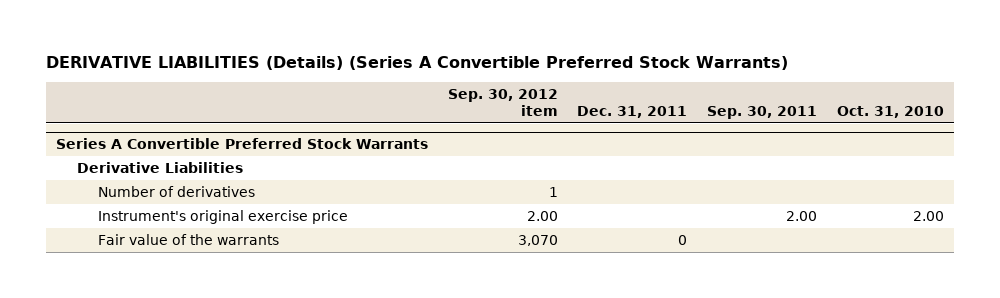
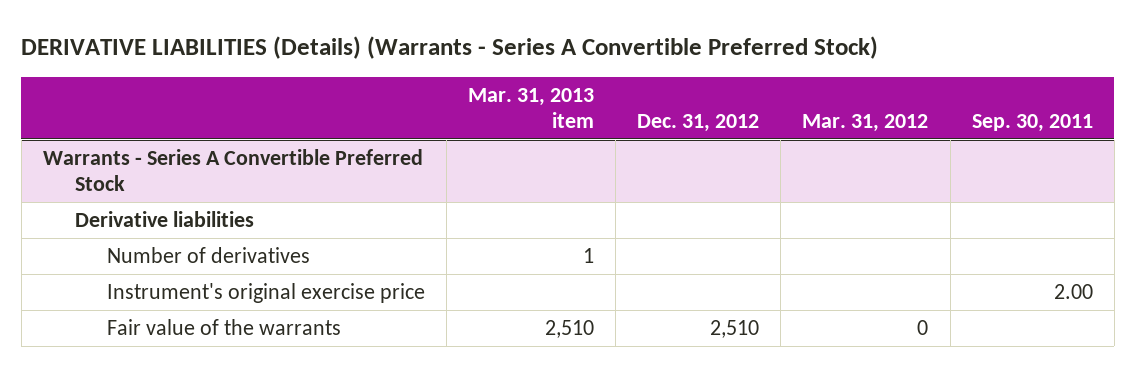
[46,55,789,70] DERIVATIVE LIABILITIES (Details) (Series A Convertible Preferred Stock Warrants) -> [21,35,879,59] DERIVATIVE LIABILITIES (Details) (Warrants - Series A Convertible Preferred Stock)
[447,88,558,116] Sep. 30, 2012 item -> none
[577,105,688,118] Dec. 31, 2011 -> none
[836,105,944,118] Oct. 31, 2010 -> none
none -> [467,87,594,128] Mar. 31, 2013 item
none -> [637,113,760,132] Dec. 31, 2012
none -> [802,113,929,132] Mar. 31, 2012
[55,138,428,150] Series A Convertible Preferred Stock Warrants -> [42,149,423,192] Warrants - Series A Convertible Preferred Stock
[76,162,243,174] Derivative Liabilities -> [74,211,254,228] Derivative liabilities

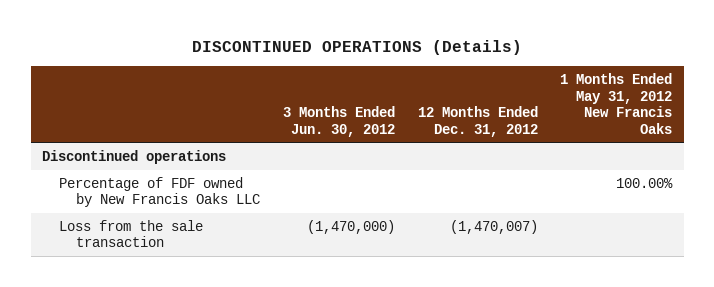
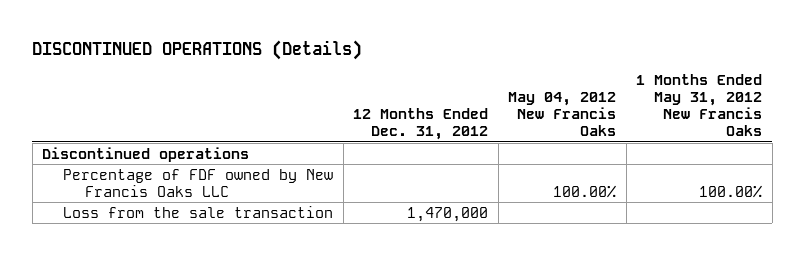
[283,106,396,137] 3 Months Ended Jun. 30, 2012 -> none
none -> [508,92,617,136] May 04, 2012 New Francis Oaks
[449,219,538,234] (1,470,007) -> [407,206,489,222] 1,470,000

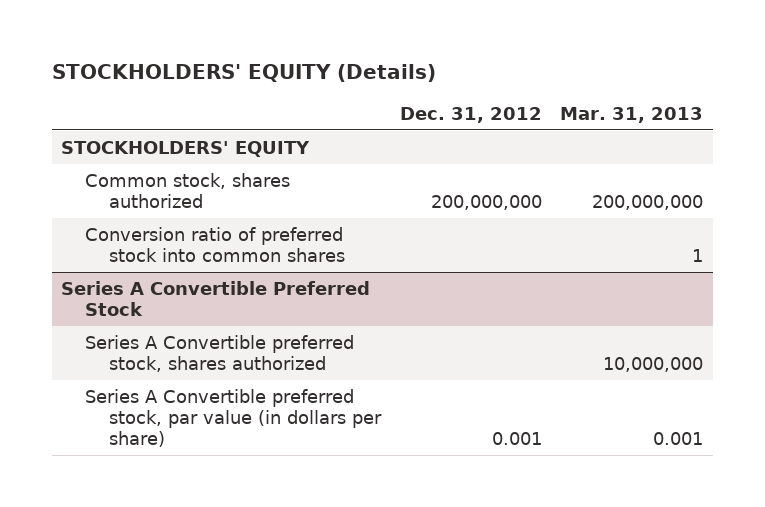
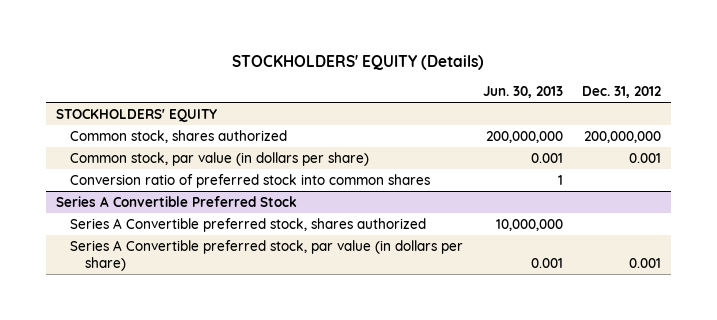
[560,106,704,123] Mar. 31, 2013 -> none
none -> [482,85,563,98] Jun. 30, 2013
none -> [70,151,370,166] Common stock, par value (in dollars per share)

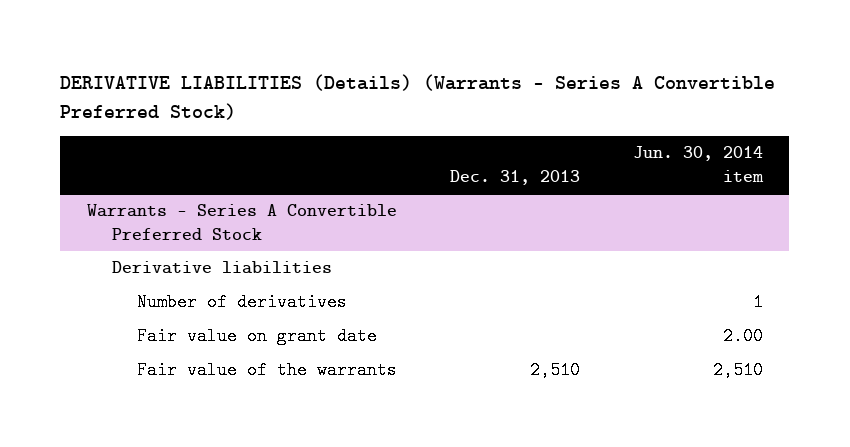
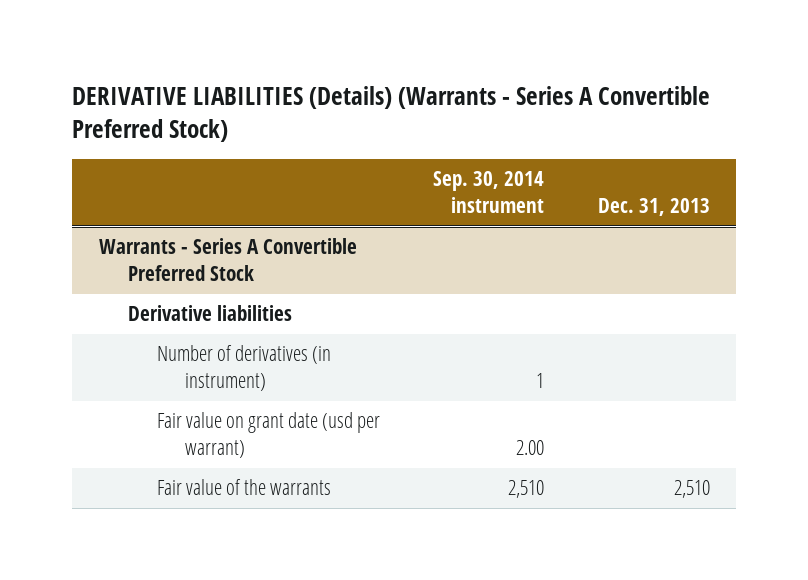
[632,146,764,182] Jun. 30, 2014 item -> none
none -> [433,171,545,214] Sep. 30, 2014 instrument
[137,293,348,312] Number of derivatives -> [156,345,331,392] Number of derivatives (in instrument)
[137,327,378,346] Fair value on grant date -> [156,412,380,459] Fair value on grant date (usd per warrant)

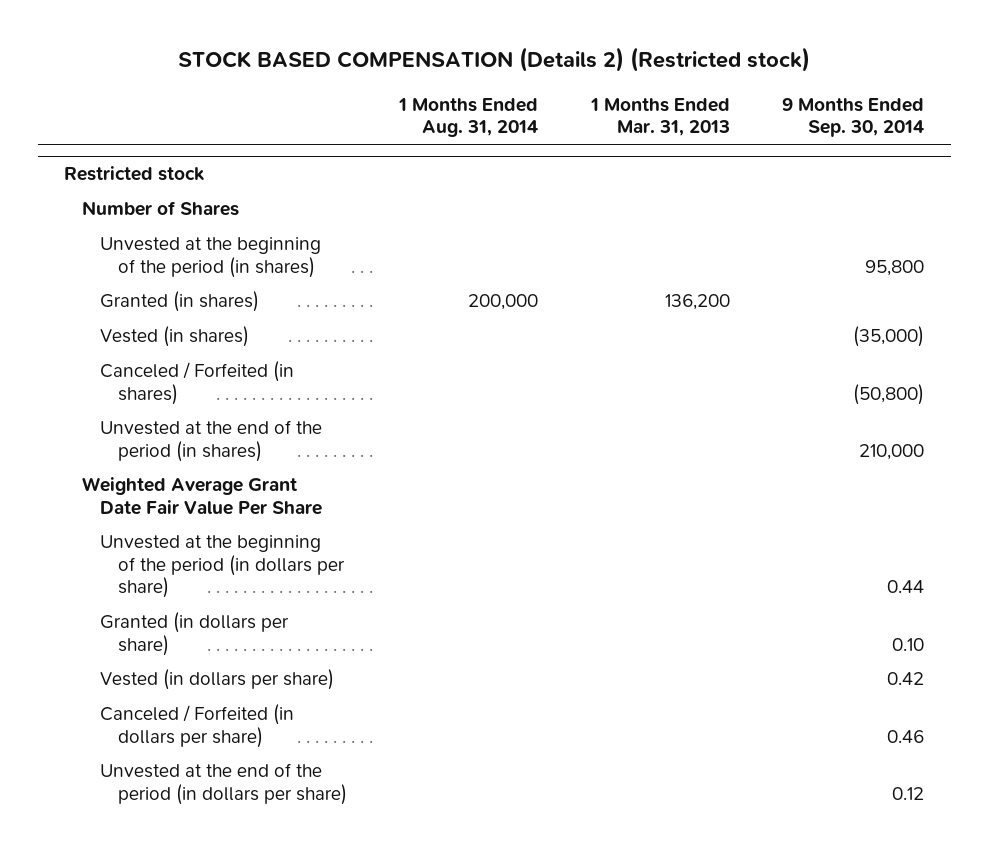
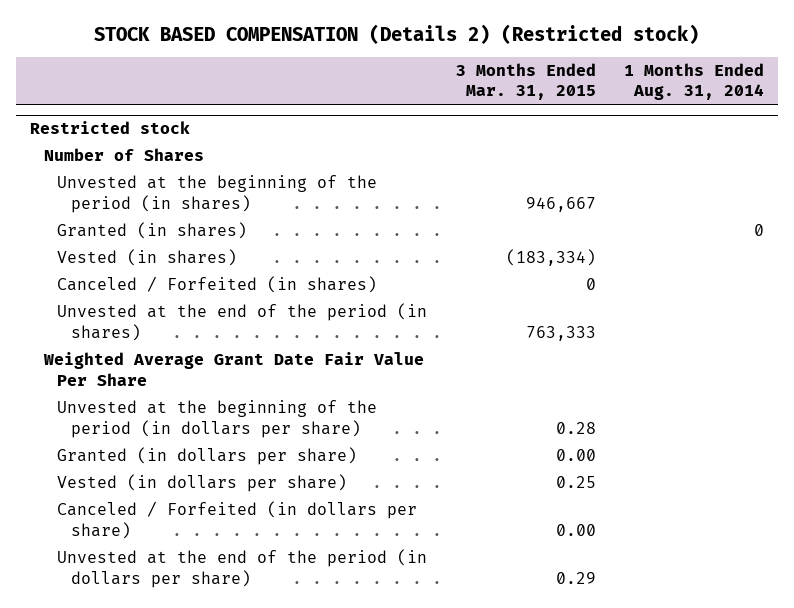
[589,97,730,137] 1 Months Ended Mar. 31, 2013 -> none
[782,97,925,138] 9 Months Ended Sep. 30, 2014 -> none
none -> [455,62,596,101] 3 Months Ended Mar. 31, 2015
[468,294,539,311] 200,000 -> [753,224,764,237] 0

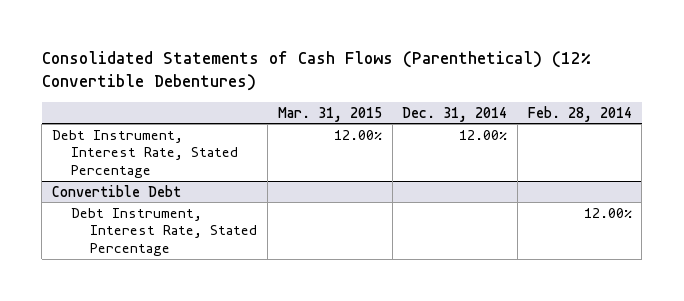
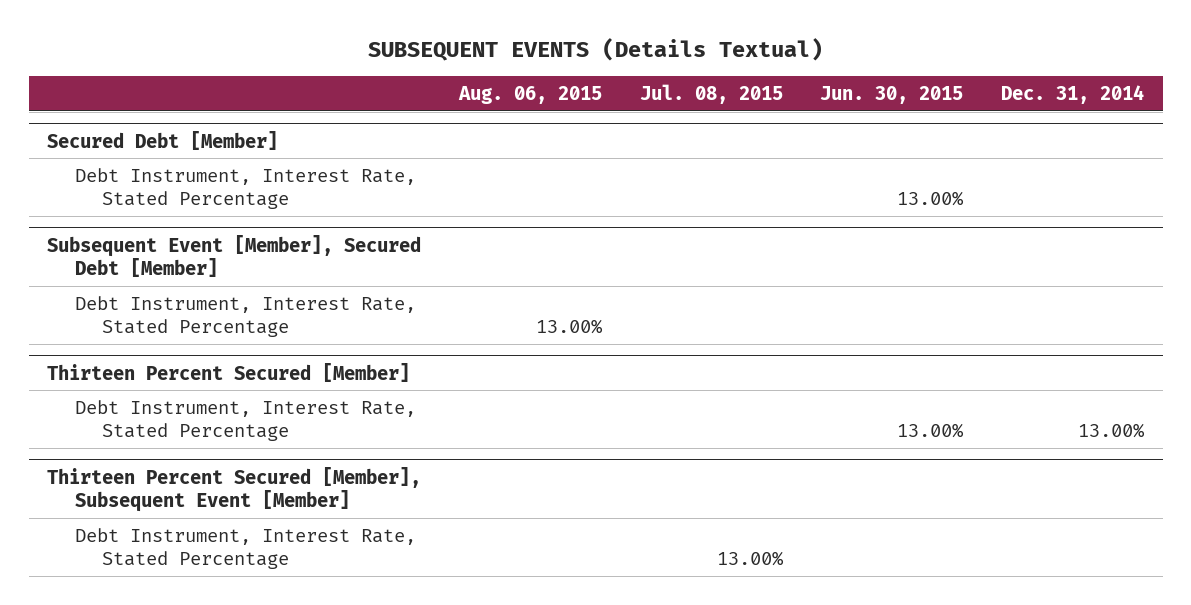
[41,51,591,92] Consolidated Statements of Cash Flows (Parenthetical) (12% Convertible Debentures) -> [367,38,823,62] SUBSEQUENT EVENTS (Details Textual)
[277,106,382,122] Mar. 31, 2015 -> none
[527,105,632,122] Feb. 28, 2014 -> none
none -> [458,85,603,104] Aug. 06, 2015
none -> [639,83,783,104] Jul. 08, 2015
none -> [820,85,964,104] Jun. 30, 2015
[51,129,239,179] Debt Instrument, Interest Rate, Stated Percentage -> none
[51,184,181,197] Convertible Debt -> none
[71,207,258,257] Debt Instrument, Interest Rate, Stated Percentage -> none
none -> [47,130,279,150] Secured Debt [Member]
none -> [74,167,416,210] Debt Instrument, Interest Rate, Stated Percentage
none -> [47,234,422,278] Subsequent Event [Member], Secured Debt [Member]
none -> [74,295,416,338] Debt Instrument, Interest Rate, Stated Percentage
none -> [47,362,411,382] Thirteen Percent Secured [Member]
none -> [74,399,416,442] Debt Instrument, Interest Rate, Stated Percentage
none -> [47,466,422,513] Thirteen Percent Secured [Member], Subsequent Event [Member]
none -> [74,527,416,570] Debt Instrument, Interest Rate, Stated Percentage

